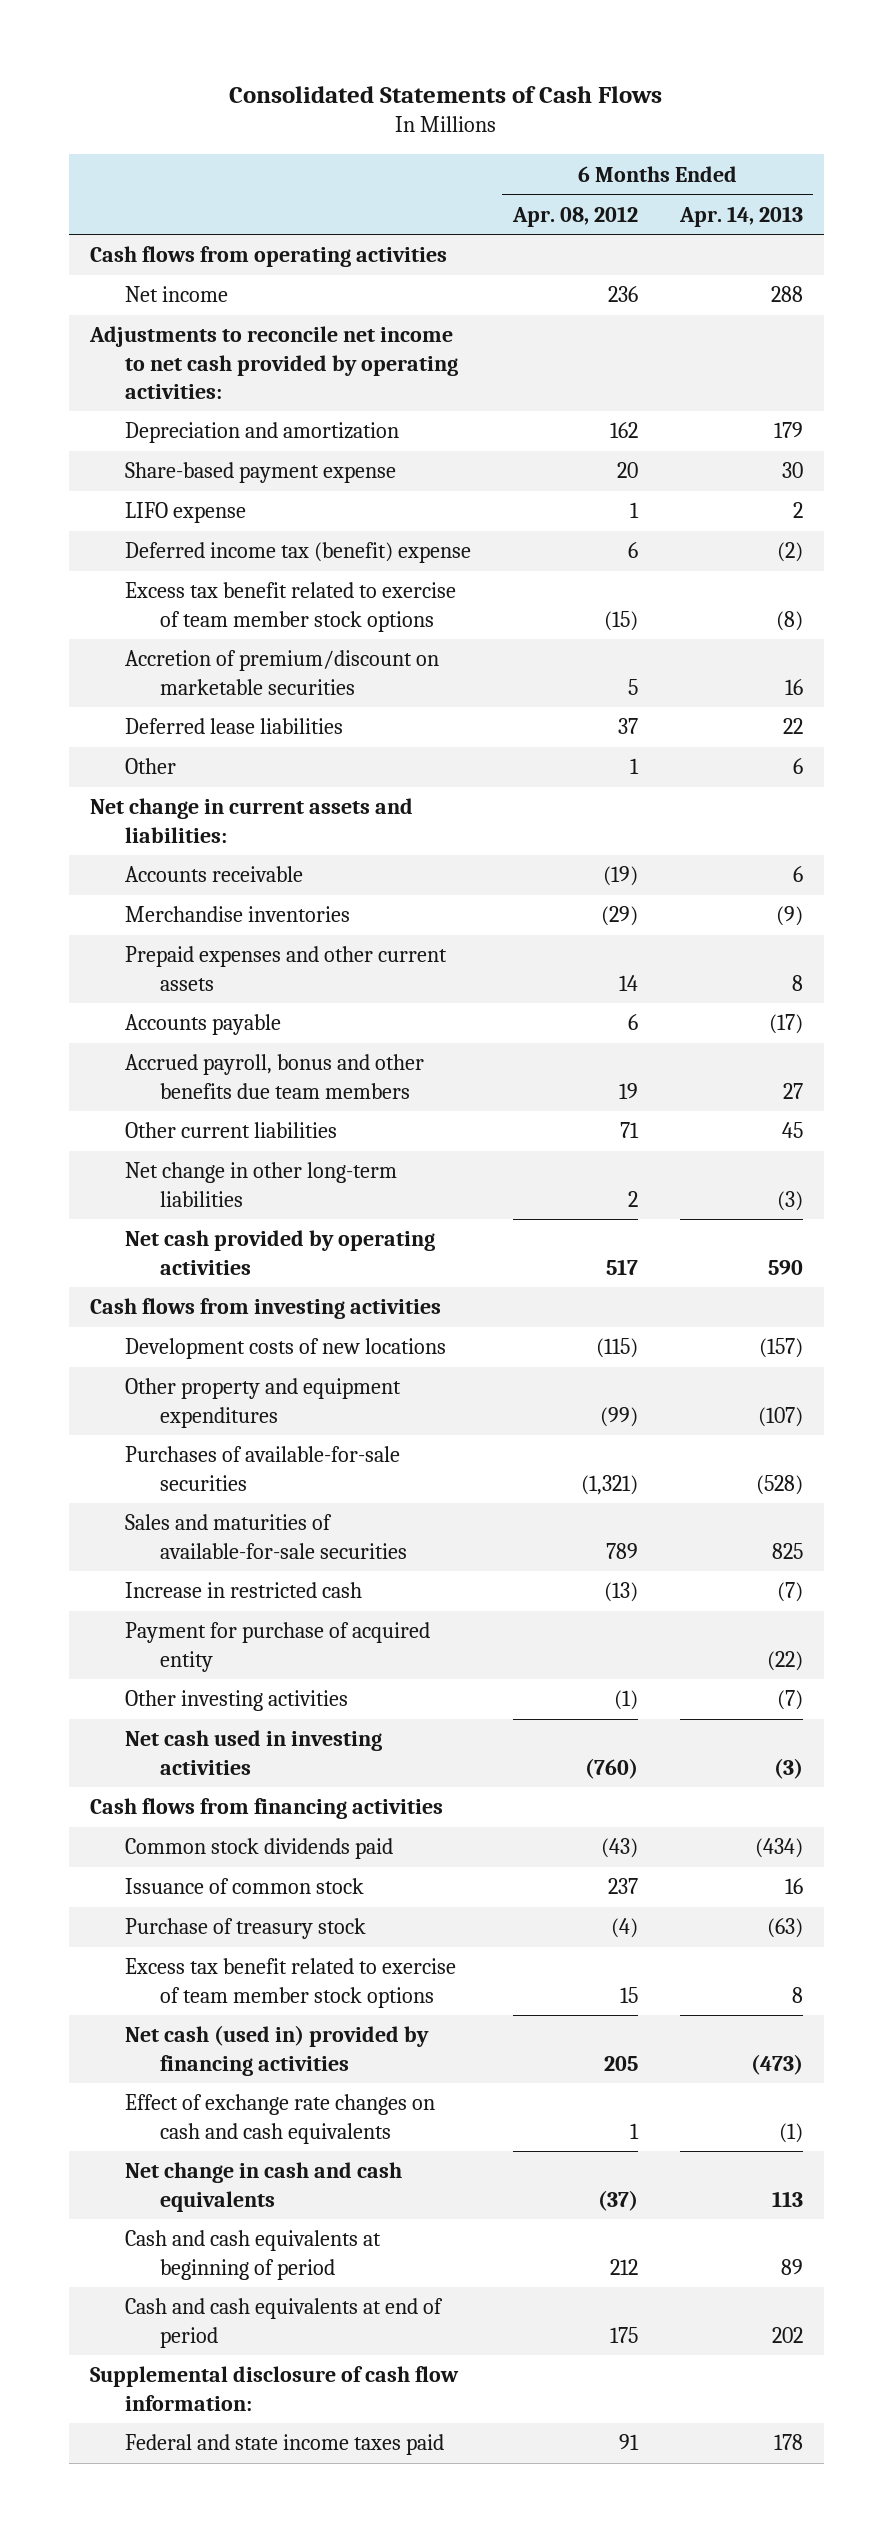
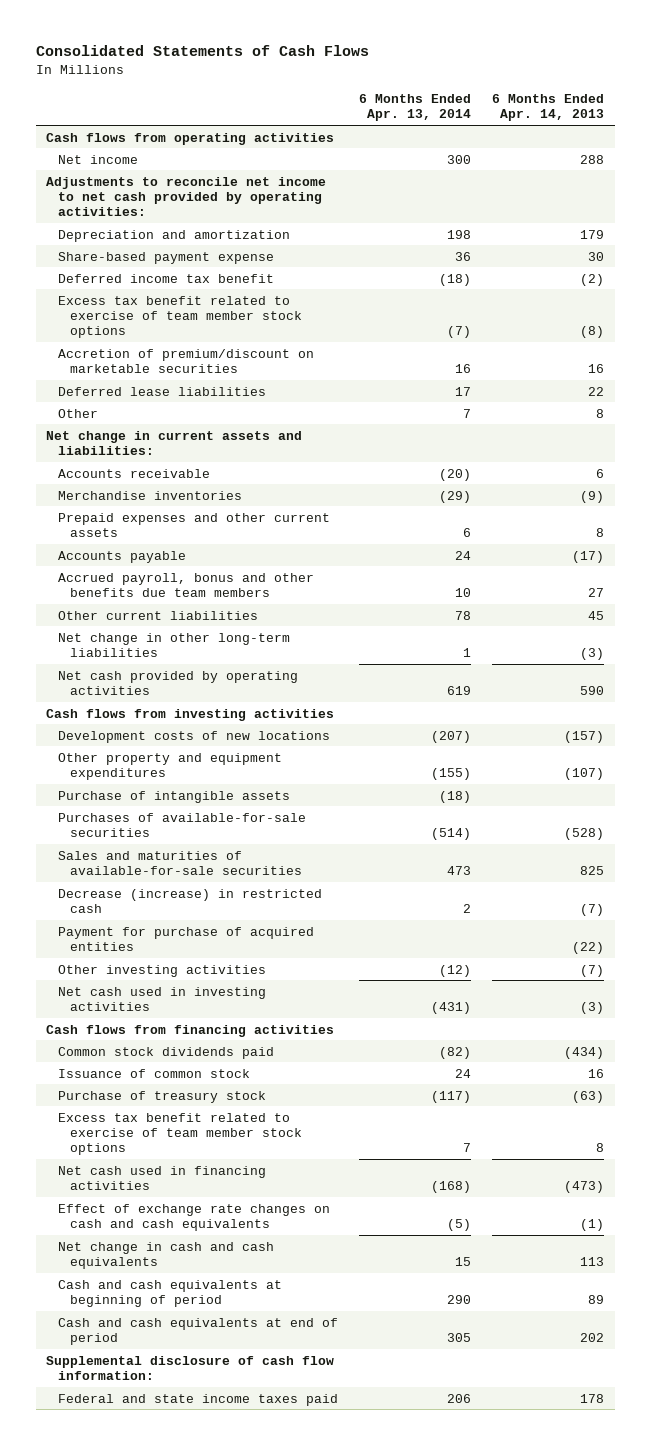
[511,205,638,227] Apr. 08, 2012 -> none
none -> [359,93,472,122] 6 Months Ended Apr. 13, 2014
[124,502,246,524] LIFO expense -> none
[124,542,471,564] Deferred income tax (benefit) expense -> [58,273,275,283] Deferred income tax benefit
[792,758,803,775] 6 -> [596,408,605,418] 8
none -> [58,790,291,803] Purchase of intangible assets
[124,1582,362,1599] Increase in restricted cash -> [58,888,323,913] Decrease (increase) in restricted cash
[124,1622,430,1672] Payment for purchase of acquired entity -> [58,926,315,951] Payment for purchase of acquired entities
[124,2025,429,2076] Net cash (used in) provided by financing activities -> [58,1165,267,1190] Net cash used in financing activities

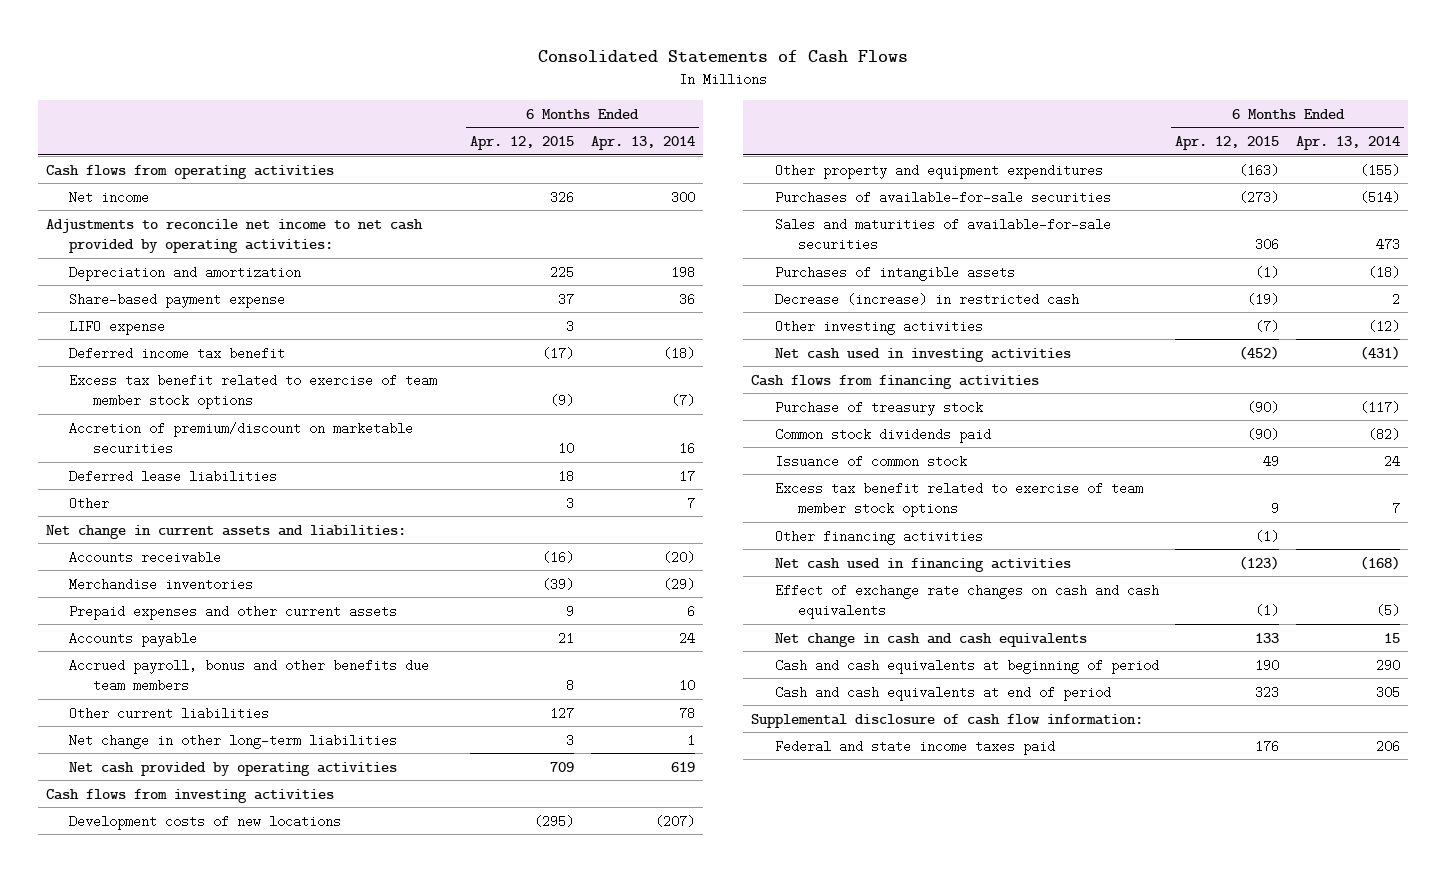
[492,93,605,122] 6 Months Ended Apr. 14, 2013 -> none
none -> [470,136,575,151] Apr. 12, 2015
none -> [69,319,166,335] LIFO expense
[58,790,291,803] Purchase of intangible assets -> none
none -> [774,265,1015,281] Purchases of intangible assets
[58,926,315,951] Payment for purchase of acquired entities -> none
[58,1090,267,1103] Purchase of treasury stock -> [774,400,983,416] Purchase of treasury stock
none -> [774,529,983,545] Other financing activities

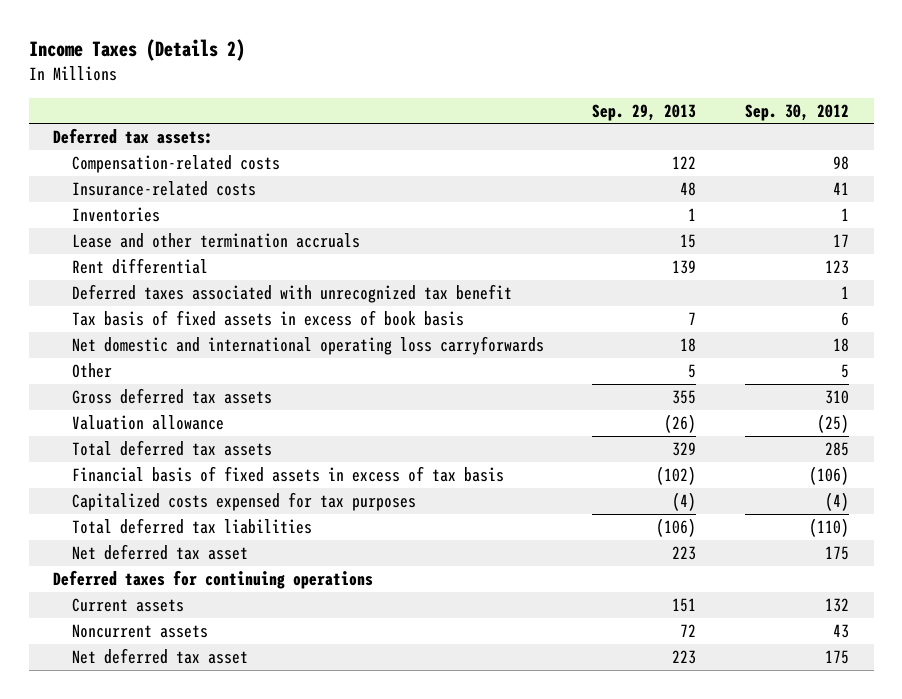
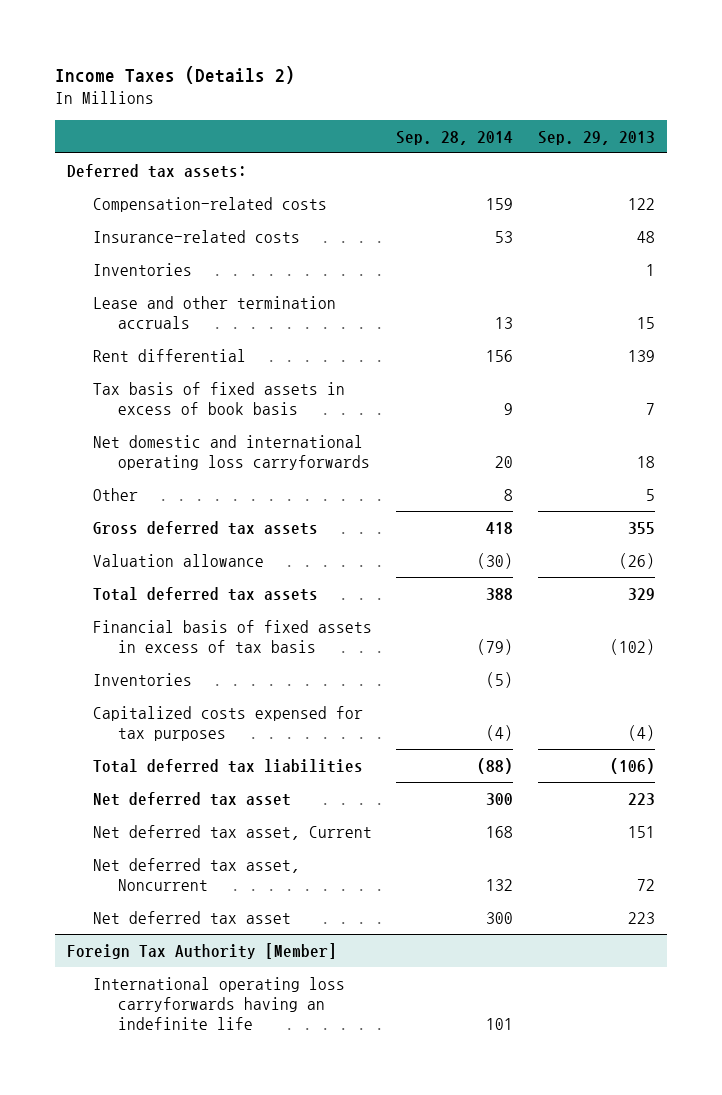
[745,103,850,121] Sep. 30, 2012 -> none
none -> [396,130,514,145] Sep. 28, 2014
[71,284,512,304] Deferred taxes associated with unrecognized tax benefit -> none
none -> [92,672,192,686] Inventories
[53,570,374,590] Deferred taxes for continuing operations -> none
[71,598,184,613] Current assets -> [92,824,372,840] Net deferred tax asset, Current
[71,624,208,639] Noncurrent assets -> [92,857,300,891] Net deferred tax asset, Noncurrent
none -> [67,942,338,959] Foreign Tax Authority [Member]
none -> [92,976,345,1030] International operating loss carryforwards having an indefinite life

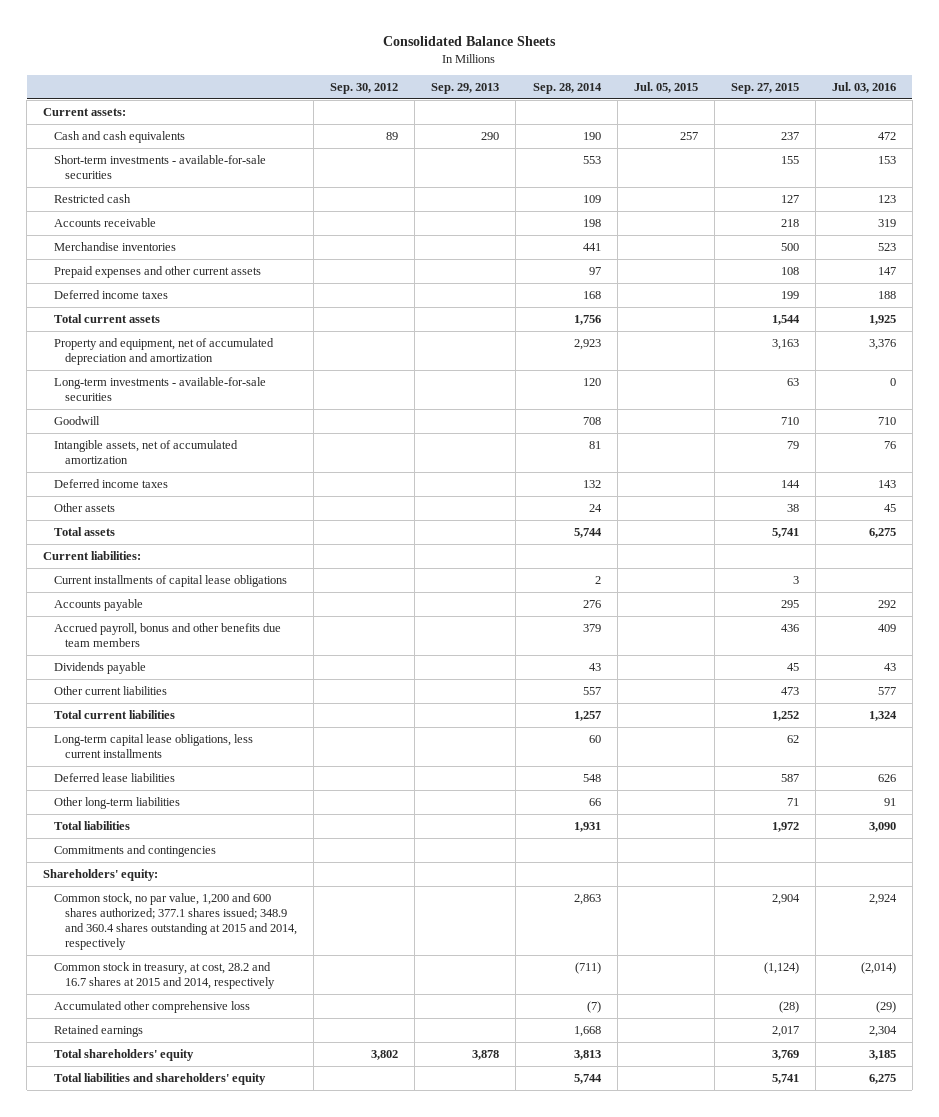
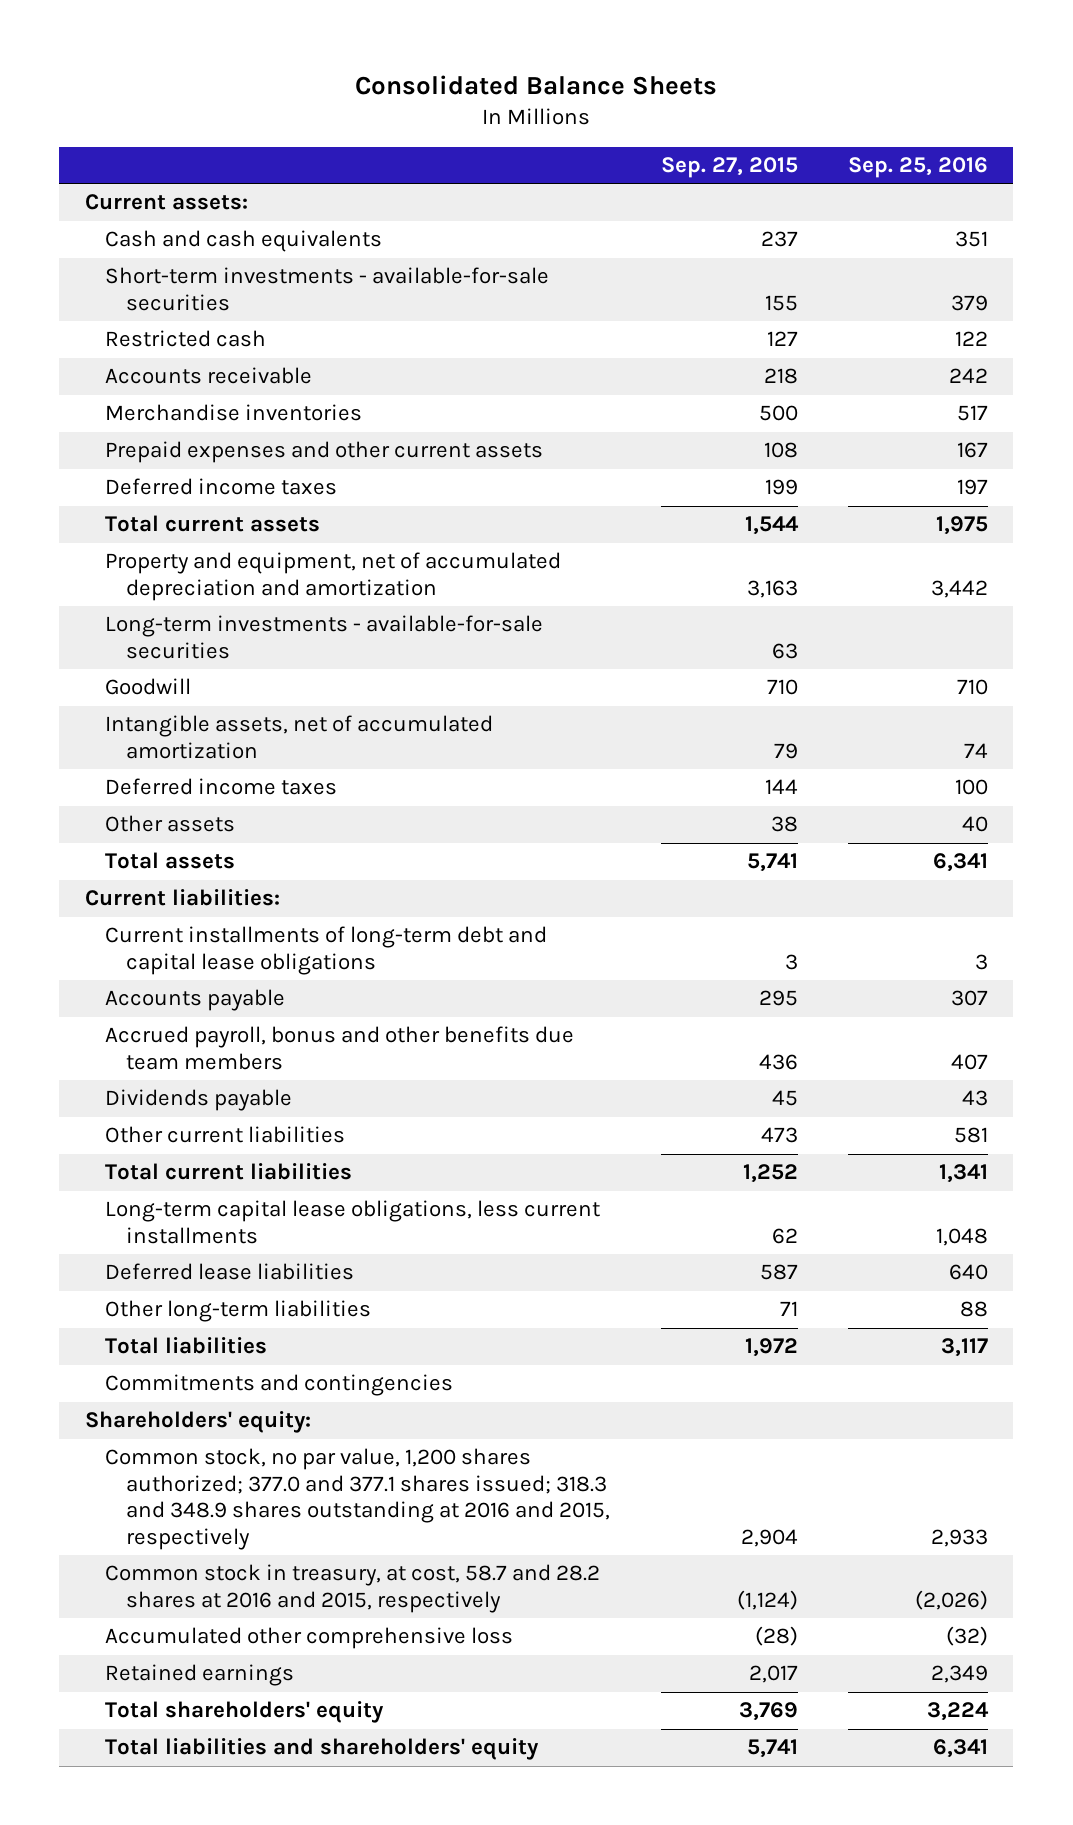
[330,82,399,94] Sep. 30, 2012 -> none
[431,82,500,94] Sep. 29, 2013 -> none
[532,82,602,94] Sep. 28, 2014 -> none
[633,81,698,93] Jul. 05, 2015 -> none
[831,81,896,93] Jul. 03, 2016 -> none
none -> [848,157,989,179] Sep. 25, 2016
[54,574,288,587] Current installments of capital lease obligations -> [105,926,548,975] Current installments of long-term debt and capital lease obligations
[54,892,298,950] Common stock, no par value, 1,200 and 600 shares authorized; 377.1 shares issued; 348.9 and 360.4 shares outstanding at 2015 and 2014, respectively -> [105,1448,611,1550] Common stock, no par value, 1,200 shares authorized; 377.0 and 377.1 shares issued; 318.3 and 348.9 shares outstanding at 2016 and 2015, respectively
[54,961,276,989] Common stock in treasury, at cost, 28.2 and 16.7 shares at 2015 and 2014, respectively -> [105,1564,601,1613] Common stock in treasury, at cost, 58.7 and 28.2 shares at 2016 and 2015, respectively

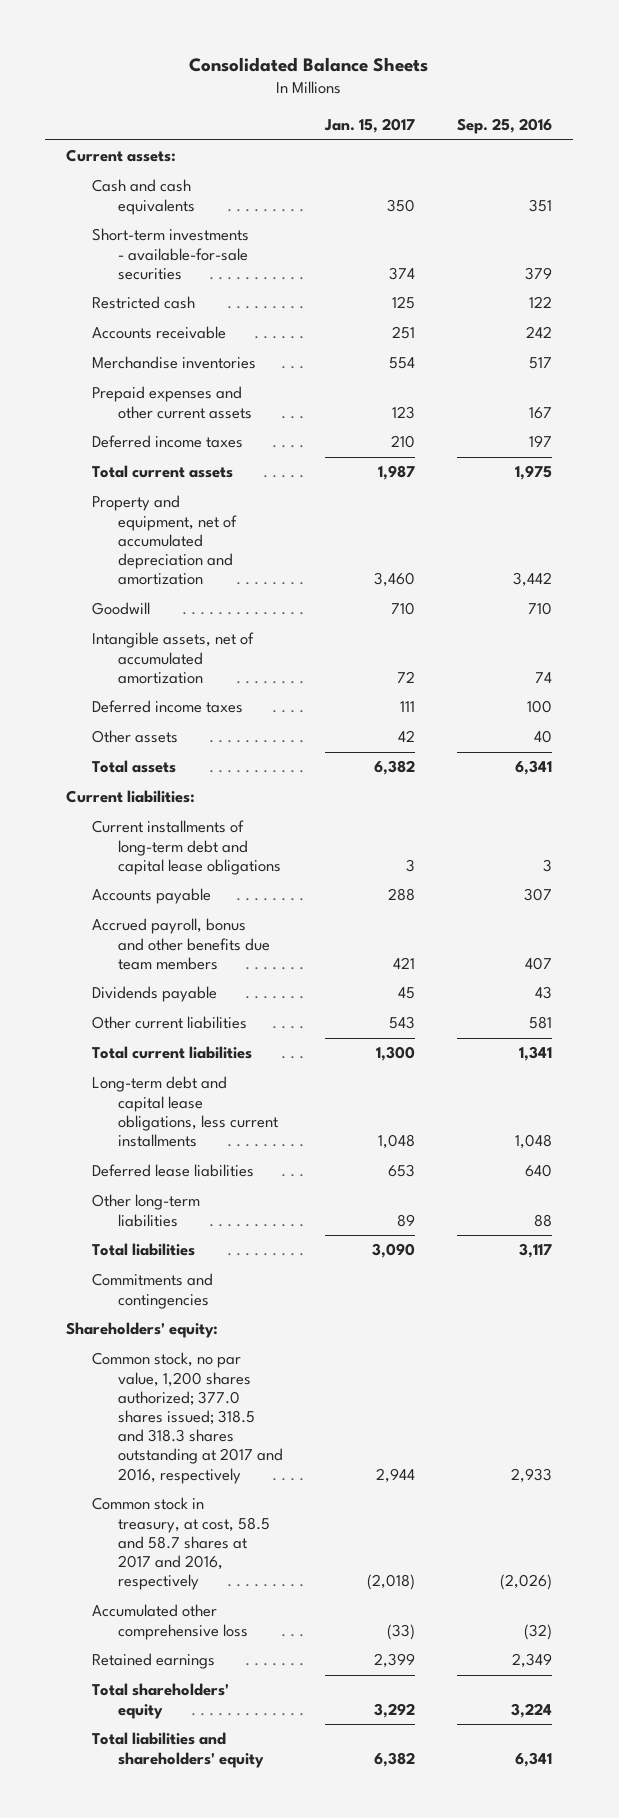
[660,157,798,179] Sep. 27, 2015 -> none
none -> [324,118,416,134] Jan. 15, 2017
[105,615,544,659] Long-term investments - available-for-sale securities -> none
[105,1200,601,1244] Long-term capital lease obligations, less current installments -> [92,1076,279,1148] Long-term debt and capital lease obligations, less current installments
[105,1448,611,1550] Common stock, no par value, 1,200 shares authorized; 377.0 and 377.1 shares issued; 318.3 and 348.9 shares outstanding at 2016 and 2015, respectively -> [92,1352,284,1484] Common stock, no par value, 1,200 shares authorized; 377.0 shares issued; 318.5 and 318.3 shares outstanding at 2017 and 2016, respectively
[105,1564,601,1613] Common stock in treasury, at cost, 58.7 and 28.2 shares at 2016 and 2015, respectively -> [92,1497,271,1591] Common stock in treasury, at cost, 58.5 and 58.7 shares at 2017 and 2016, respectively

